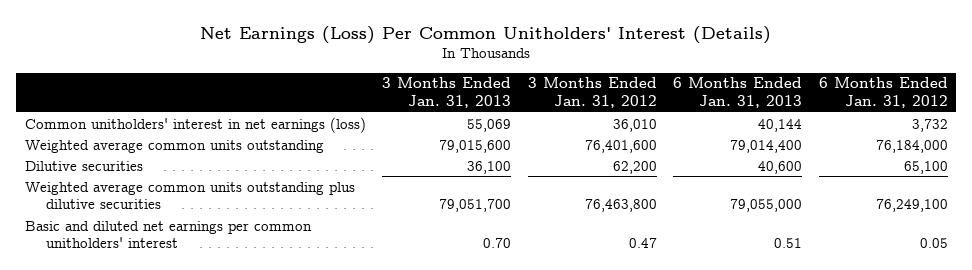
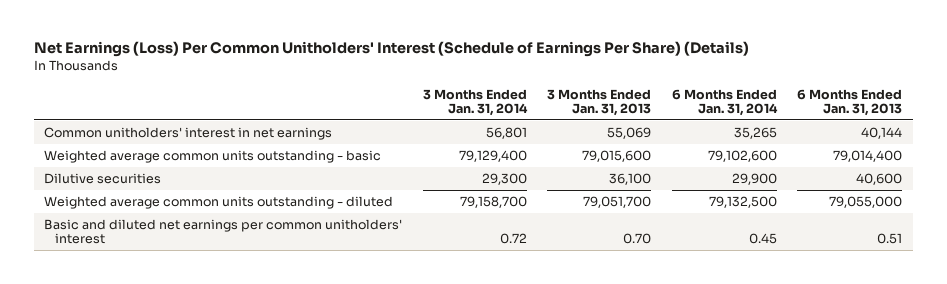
[200,25,772,44] Net Earnings (Loss) Per Common Unitholders' Interest (Details) -> [33,41,749,58] Net Earnings (Loss) Per Common Unitholders' Interest (Schedule of Earnings Per Share) (Details)
[527,77,657,109] 3 Months Ended Jan. 31, 2012 -> none
[818,77,948,109] 6 Months Ended Jan. 31, 2012 -> none
none -> [422,88,528,117] 3 Months Ended Jan. 31, 2014
none -> [671,88,778,117] 6 Months Ended Jan. 31, 2014
[24,116,366,133] Common unitholders' interest in net earnings (loss) -> [44,126,333,140] Common unitholders' interest in net earnings
[24,139,324,153] Weighted average common units outstanding -> [44,149,382,163] Weighted average common units outstanding - basic
[24,181,355,210] Weighted average common units outstanding plus dilutive securities -> [44,195,394,209] Weighted average common units outstanding - diluted

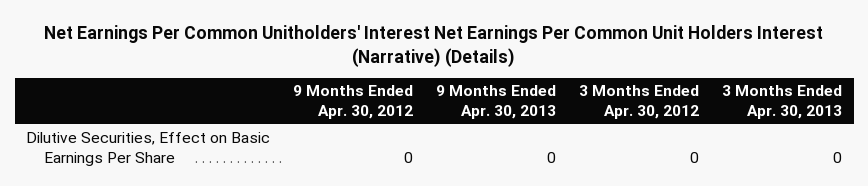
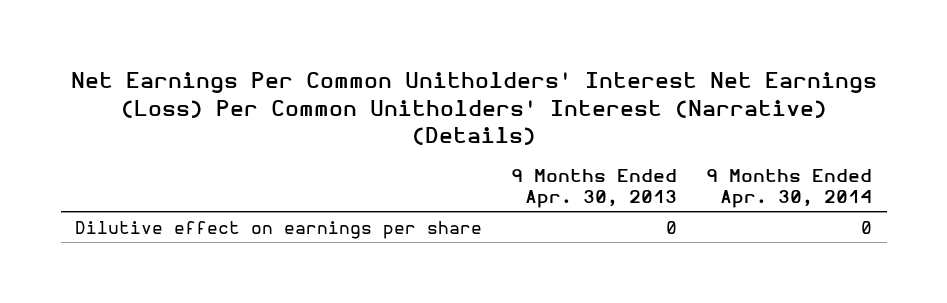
[44,24,824,67] Net Earnings Per Common Unitholders' Interest Net Earnings Per Common Unit Holders Interest (Narrative) (Details) -> [70,72,877,146] Net Earnings Per Common Unitholders' Interest Net Earnings (Loss) Per Common Unitholders' Interest (Narrative) (Details)
[293,85,414,120] 9 Months Ended Apr. 30, 2012 -> none
[579,85,700,120] 3 Months Ended Apr. 30, 2012 -> none
[722,85,843,120] 3 Months Ended Apr. 30, 2013 -> none
none -> [706,169,873,209] 9 Months Ended Apr. 30, 2014
[26,132,271,167] Dilutive Securities, Effect on Basic Earnings Per Share -> [75,220,483,239] Dilutive effect on earnings per share

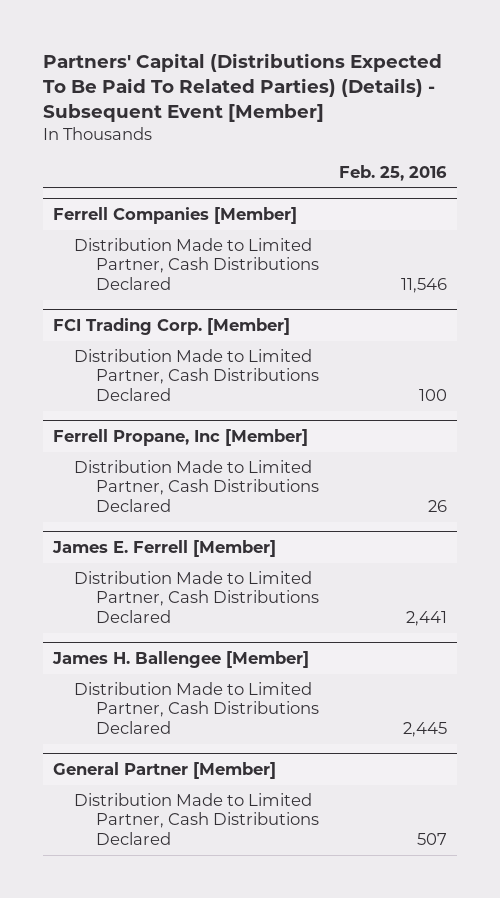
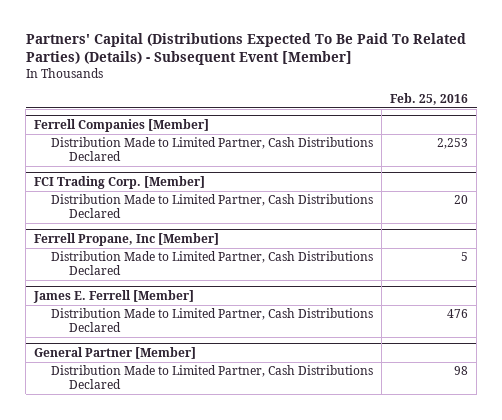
[400,277,447,293] 11,546 -> [437,138,469,150] 2,253
[418,388,447,401] 100 -> [454,195,469,205] 20
[427,499,447,512] 26 -> [461,252,469,262] 5
[51,650,309,668] James H. Ballengee [Member] -> none
[74,682,319,734] Distribution Made to Limited Partner, Cash Distributions Declared -> none
[405,610,447,626] 2,441 -> [447,309,469,319] 476
[416,832,447,845] 507 -> [454,366,469,376] 98

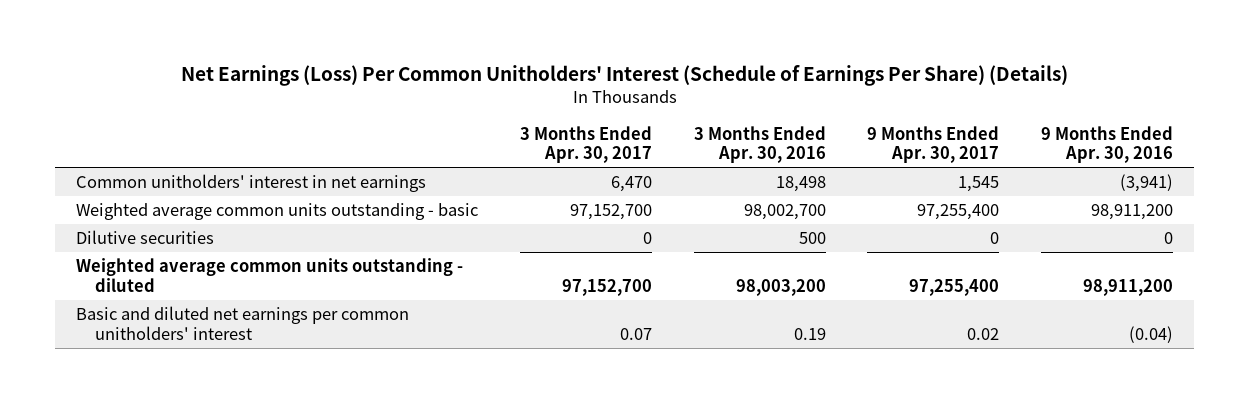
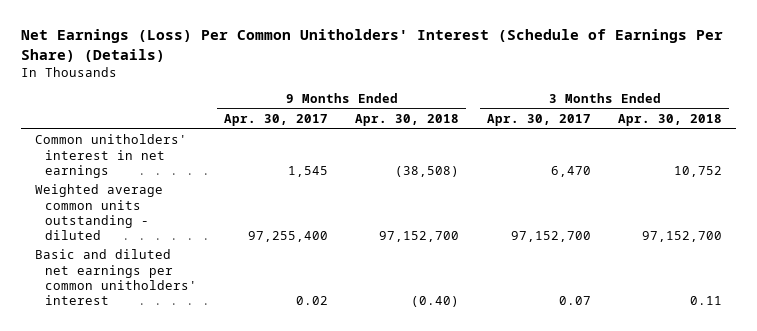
[693,125,826,164] 3 Months Ended Apr. 30, 2016 -> none
[1041,125,1174,164] 9 Months Ended Apr. 30, 2016 -> none
none -> [355,114,460,127] Apr. 30, 2018
none -> [618,114,723,127] Apr. 30, 2018
[76,203,479,221] Weighted average common units outstanding - basic -> none
[76,230,215,245] Dilutive securities -> none

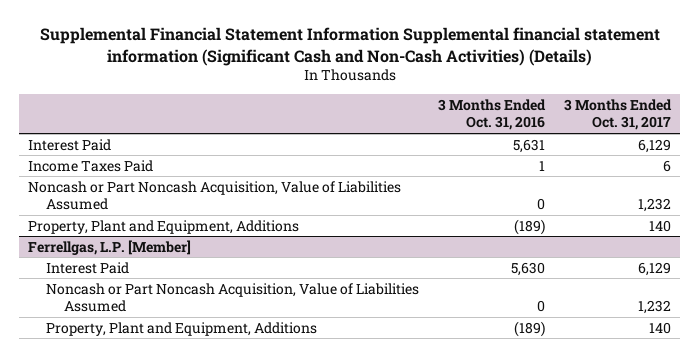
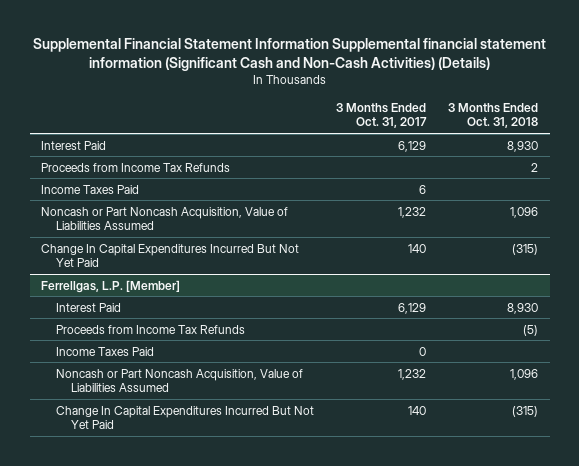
[438,98,547,131] 3 Months Ended Oct. 31, 2016 -> none
none -> [448,102,539,129] 3 Months Ended Oct. 31, 2018
none -> [40,162,230,172] Proceeds from Income Tax Refunds
[28,219,300,234] Property, Plant and Equipment, Additions -> none
none -> [40,243,299,268] Change In Capital Expenditures Incurred But Not Yet Paid
none -> [55,324,245,334] Proceeds from Income Tax Refunds
none -> [55,346,154,356] Income Taxes Paid
[46,321,318,336] Property, Plant and Equipment, Additions -> none
none -> [55,405,314,430] Change In Capital Expenditures Incurred But Not Yet Paid

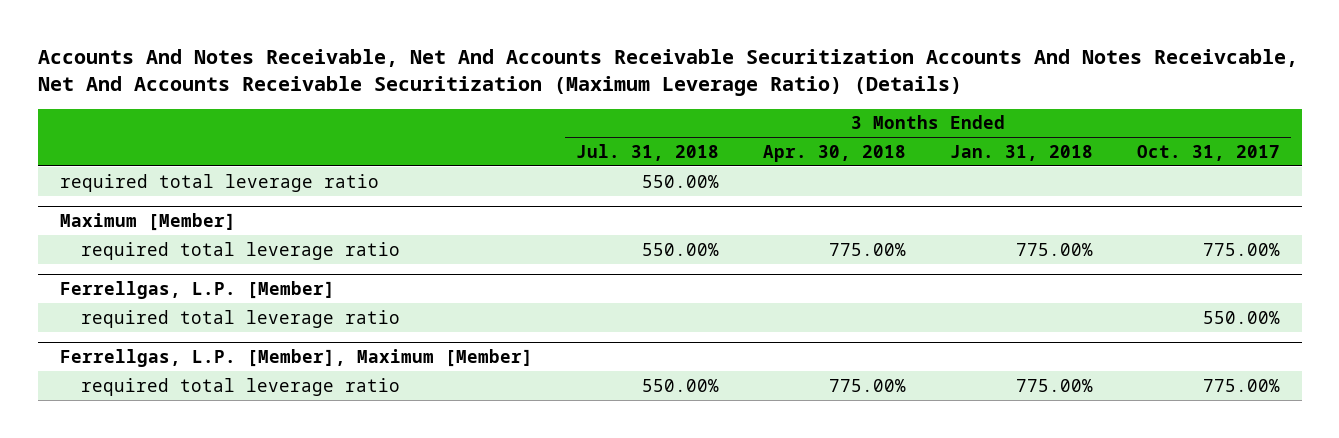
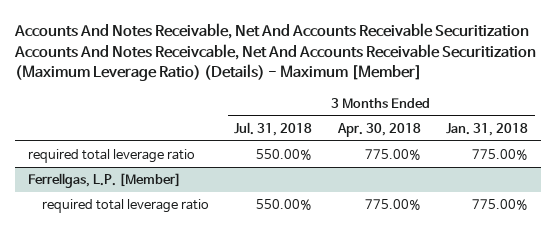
[37,49,1298,97] Accounts And Notes Receivable, Net And Accounts Receivable Securitization Accounts And Notes Receivcable, Net And Accounts Receivable Securitization (Maximum Leverage Ratio) (Details) -> [14,22,537,82] Accounts And Notes Receivable, Net And Accounts Receivable Securitization Accounts And Notes Receivcable, Net And Accounts Receivable Securitization (Maximum Leverage Ratio) (Details) - Maximum [Member]
[1136,144,1280,161] Oct. 31, 2017 -> none
[59,173,379,192] required total leverage ratio -> none
[59,212,236,231] Maximum [Member] -> none
[80,309,400,328] required total leverage ratio -> none
[59,348,533,367] Ferrellgas, L.P. [Member], Maximum [Member] -> none

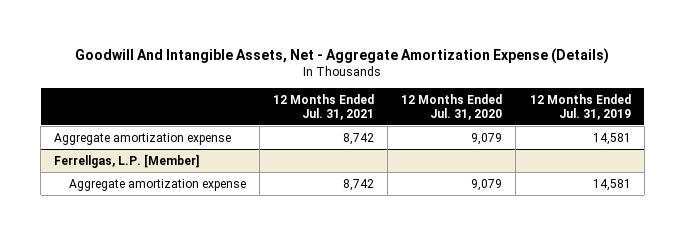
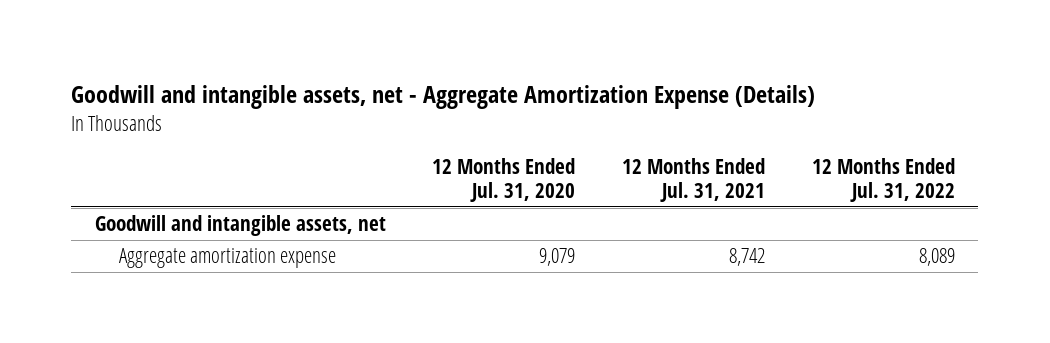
[75,47,610,64] Goodwill And Intangible Assets, Net - Aggregate Amortization Expense (Details) -> [71,85,816,110] Goodwill and intangible assets, net - Aggregate Amortization Expense (Details)
[529,93,631,120] 12 Months Ended Jul. 31, 2019 -> none
none -> [811,158,955,203] 12 Months Ended Jul. 31, 2022
[54,132,232,145] Aggregate amortization expense -> none
[54,153,200,168] Ferrellgas, L.P. [Member] -> none
none -> [94,215,386,237] Goodwill and intangible assets, net

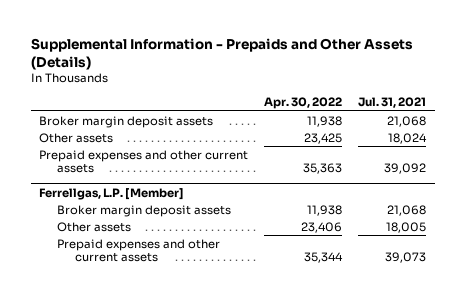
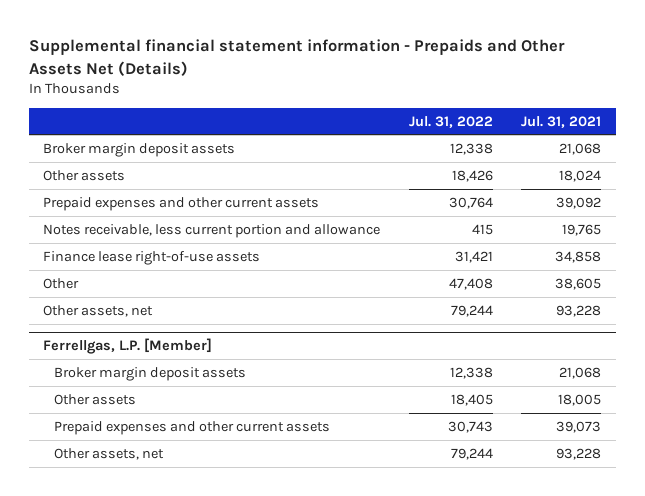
[30,37,413,70] Supplemental Information - Prepaids and Other Assets (Details) -> [29,39,566,76] Supplemental financial statement information - Prepaids and Other Assets Net (Details)
[264,97,343,110] Apr. 30, 2022 -> none
none -> [408,115,493,128] Jul. 31, 2022
none -> [43,223,381,238] Notes receivable, less current portion and allowance
none -> [43,250,261,265] Finance lease right-of-use assets
none -> [43,277,80,289] Other
none -> [43,304,154,317] Other assets, net
none -> [53,447,164,460] Other assets, net

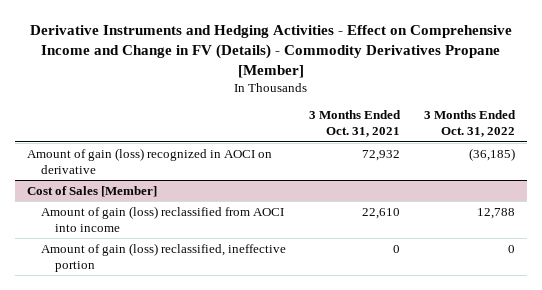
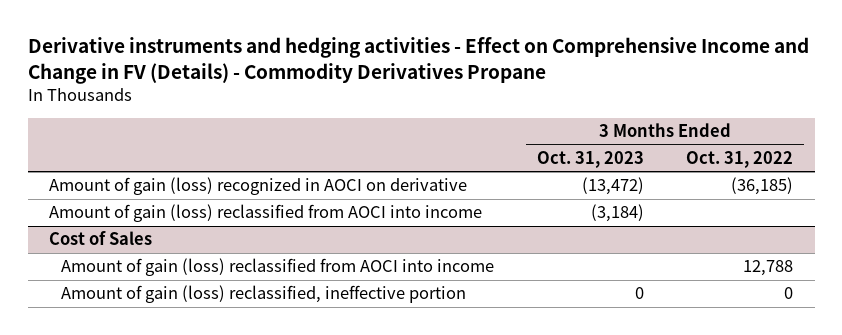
[29,24,512,78] Derivative Instruments and Hedging Activities - Effect on Comprehensive Income and Change in FV (Details) - Commodity Derivatives Propane [Member] -> [27,37,809,84] Derivative instruments and hedging activities - Effect on Comprehensive Income and Change in FV (Details) - Commodity Derivatives Propane
[309,110,402,138] 3 Months Ended Oct. 31, 2021 -> none
none -> [536,150,644,168] Oct. 31, 2023
none -> [48,204,482,223] Amount of gain (loss) reclassified from AOCI into income
[26,185,157,197] Cost of Sales [Member] -> [48,231,152,246] Cost of Sales

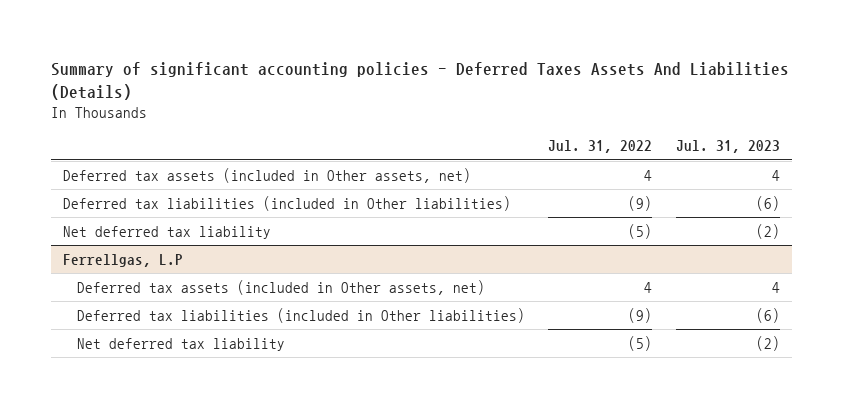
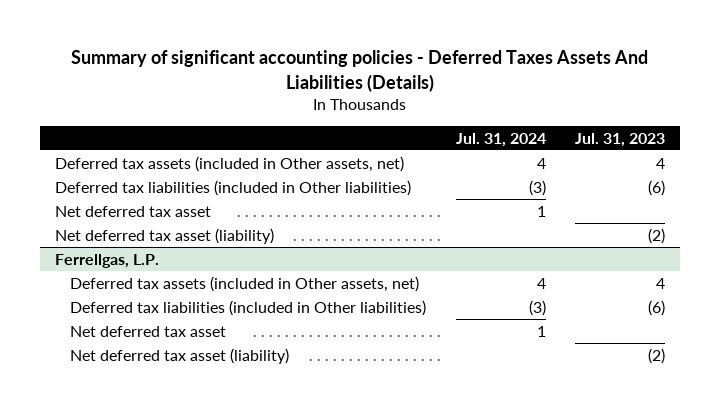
[548,140,653,154] Jul. 31, 2022 -> none
none -> [455,132,546,147] Jul. 31, 2024
none -> [54,205,211,217] Net deferred tax asset
[63,225,272,239] Net deferred tax liability -> [54,227,274,244] Net deferred tax asset (liability)
[63,253,184,267] Ferrellgas, L.P -> [54,253,159,268] Ferrellgas, L.P.
none -> [69,325,226,337] Net deferred tax asset
[76,337,285,351] Net deferred tax liability -> [69,347,289,364] Net deferred tax asset (liability)

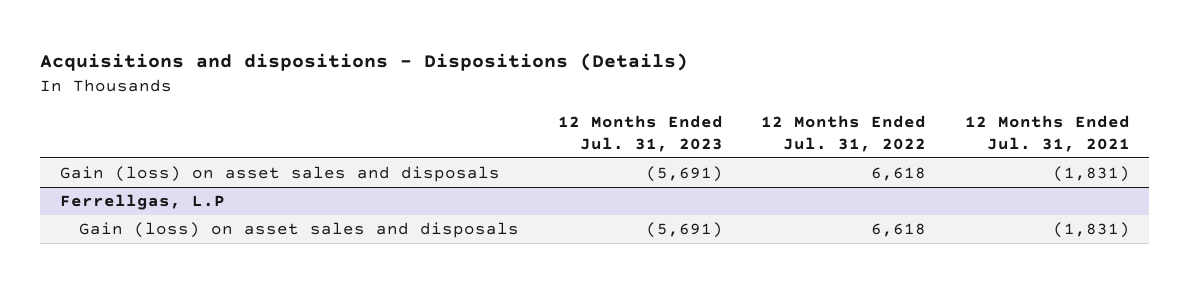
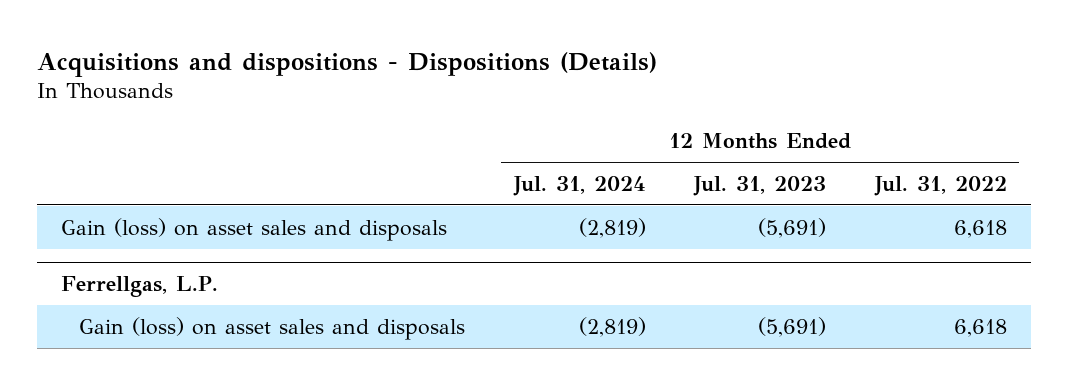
[964,115,1130,152] 12 Months Ended Jul. 31, 2021 -> none
none -> [512,175,646,196] Jul. 31, 2024
[59,194,225,211] Ferrellgas, L.P -> [60,275,218,297] Ferrellgas, L.P.

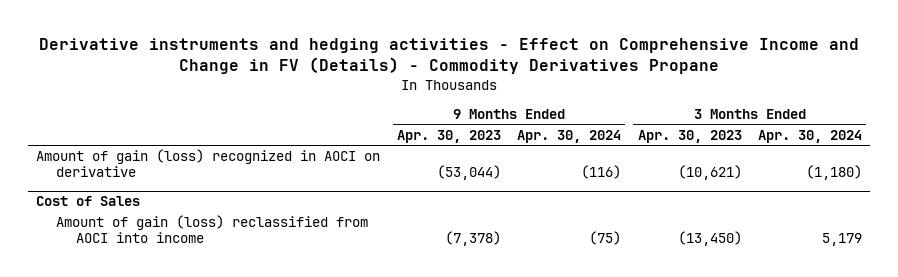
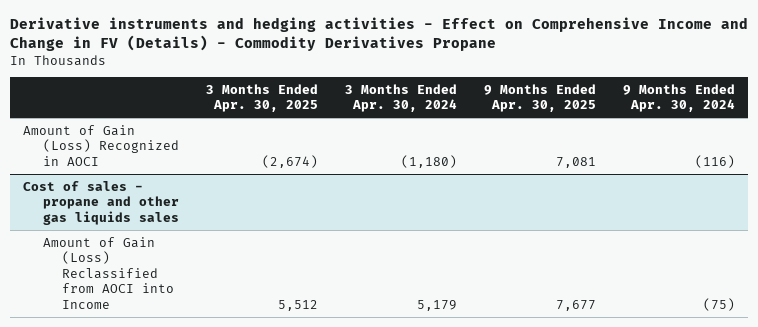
[396,129,501,143] Apr. 30, 2023 -> none
[637,129,742,143] Apr. 30, 2023 -> none
none -> [205,83,318,113] 3 Months Ended Apr. 30, 2025
none -> [483,83,596,113] 9 Months Ended Apr. 30, 2025
[36,149,381,178] Amount of gain (loss) recognized in AOCI on derivative -> [23,124,179,166] Amount of Gain (Loss) Recognized in AOCI
[36,196,141,207] Cost of Sales -> [23,180,179,225] Cost of sales - propane and other gas liquids sales
[56,215,369,244] Amount of gain (loss) reclassified from AOCI into income -> [42,236,174,310] Amount of Gain (Loss) Reclassified from AOCI into Income

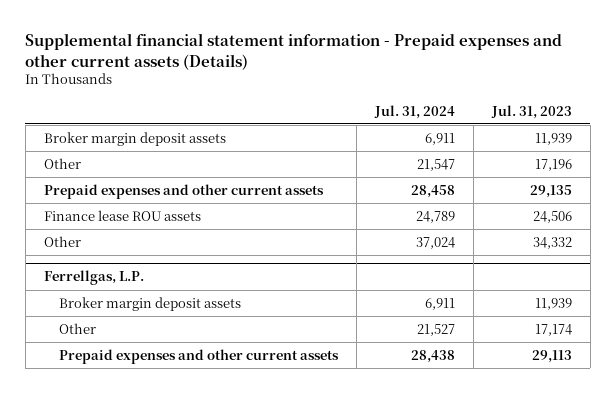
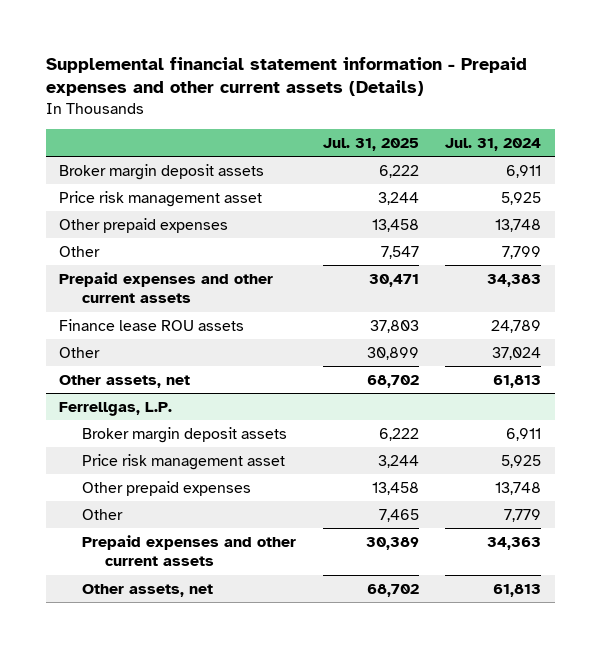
[490,104,572,119] Jul. 31, 2023 -> none
none -> [322,138,419,152] Jul. 31, 2025
none -> [59,190,263,207] Price risk management asset
none -> [59,217,229,233] Other prepaid expenses
[416,158,455,171] 21,547 -> [502,245,542,259] 7,799
[410,184,455,198] 28,458 -> [487,273,542,287] 34,383
none -> [59,374,191,388] Other assets, net
none -> [81,453,285,470] Price risk management asset
none -> [81,480,251,496] Other prepaid expenses
[416,323,455,336] 21,527 -> [504,508,542,522] 7,779
[410,349,455,363] 28,438 -> [487,536,542,550] 34,363
none -> [81,583,213,597] Other assets, net

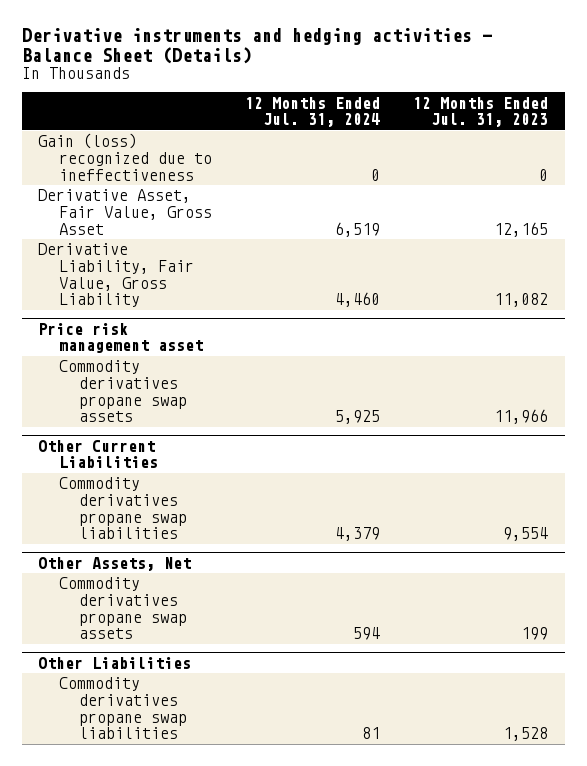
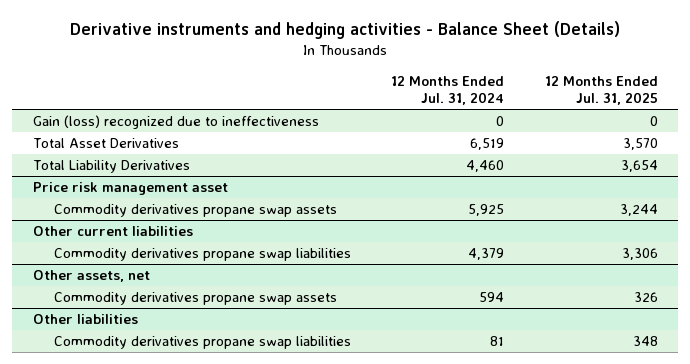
[413,96,549,128] 12 Months Ended Jul. 31, 2023 -> none
none -> [544,75,658,106] 12 Months Ended Jul. 31, 2025
[38,189,212,235] Derivative Asset, Fair Value, Gross Asset -> [32,138,179,149] Total Asset Derivatives
[38,243,194,308] Derivative Liability, Fair Value, Gross Liability -> [32,160,190,174] Total Liability Derivatives
[38,439,158,469] Other Current Liabilities -> [32,226,193,237] Other current liabilities
[38,556,192,571] Other Assets, Net -> [32,270,150,283] Other assets, net
[38,656,192,669] Other Liabilities -> [32,314,138,325] Other liabilities

